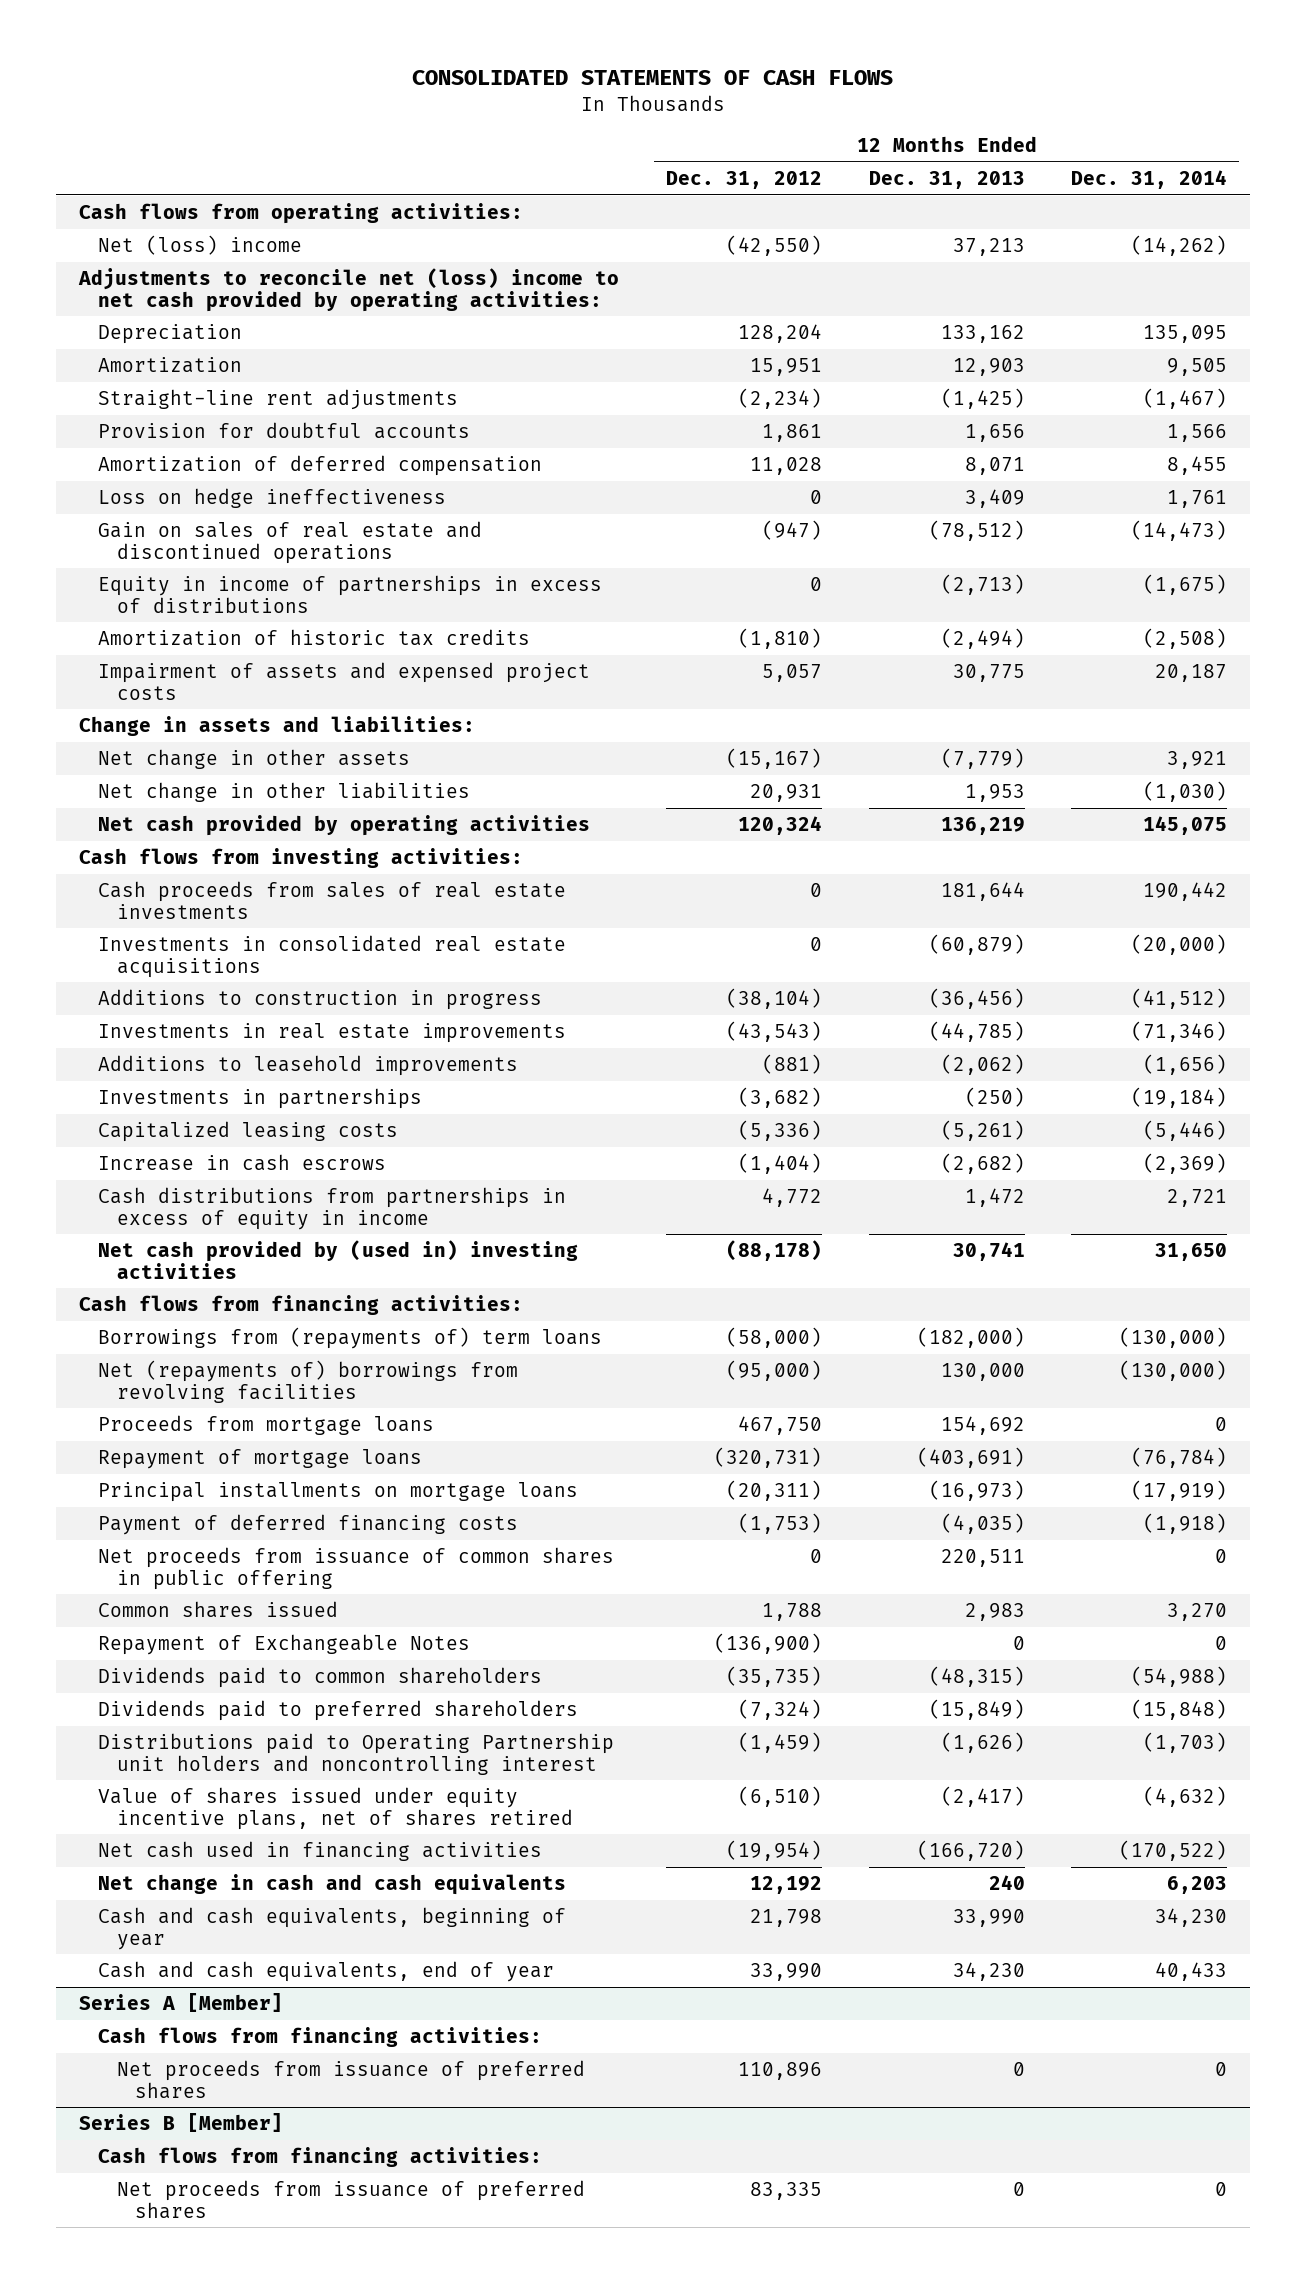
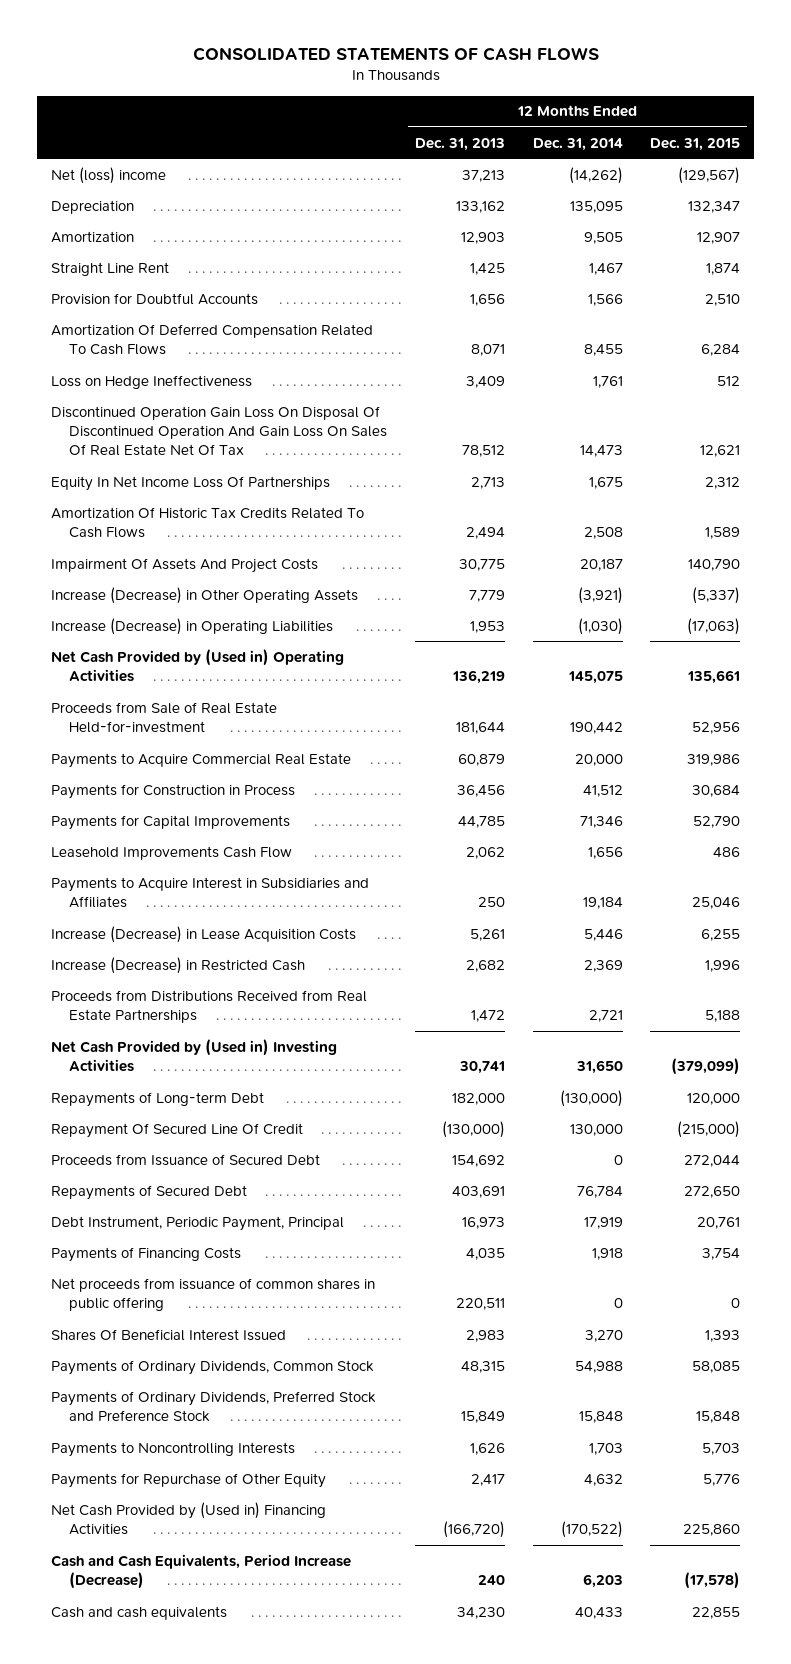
[665,170,822,189] Dec. 31, 2012 -> none
none -> [650,137,741,151] Dec. 31, 2015
[79,202,524,224] Cash flows from operating activities: -> none
[78,267,620,312] Adjustments to reconcile net (loss) income to net cash provided by operating activities: -> none
[79,715,476,736] Change in assets and liabilities: -> none
[79,847,524,868] Cash flows from investing activities: -> none
[97,1022,566,1043] Investments in real estate improvements -> none
[97,1087,422,1109] Investments in partnerships -> none
[97,1120,398,1142] Capitalized leasing costs -> none
[79,1294,524,1315] Cash flows from financing activities: -> none
[97,1481,578,1502] Principal installments on mortgage loans -> none
[97,388,458,410] Straight-line rent adjustments -> [50,261,169,276] Straight Line Rent
[940,387,1025,409] (1,425) -> [469,262,505,275] 1,425
[1143,387,1228,409] (1,467) -> [588,262,623,275] 1,467
[97,421,470,439] Provision for doubtful accounts -> [50,292,258,305] Provision for Doubtful Accounts
[97,454,542,476] Amortization of deferred compensation -> [50,323,373,356] Amortization Of Deferred Compensation Related To Cash Flows
[97,487,446,508] Loss on hedge ineffectiveness -> [50,374,252,389] Loss on Hedge Ineffectiveness
[97,520,482,564] Gain on sales of real estate and discontinued operations -> [50,405,388,457] Discontinued Operation Gain Loss On Disposal Of Discontinued Operation And Gain Loss On Sales Of Real Estate Net Of Tax
[928,519,1025,541] (78,512) -> [461,445,505,458] 78,512
[1131,519,1228,541] (14,473) -> [579,445,623,458] 14,473
[97,574,602,613] Equity in income of partnerships in excess of distributions -> [50,475,330,491] Equity In Net Income Loss Of Partnerships
[940,573,1025,595] (2,713) -> [470,476,505,489] 2,713
[1143,573,1228,595] (1,675) -> [588,476,623,489] 1,675
[97,628,530,646] Amortization of historic tax credits -> [50,506,364,539] Amortization Of Historic Tax Credits Related To Cash Flows
[940,627,1025,649] (2,494) -> [465,527,505,540] 2,494
[1143,627,1228,649] (2,508) -> [583,527,623,540] 2,508
[97,661,590,700] Impairment of assets and expensed project costs -> [50,557,318,573] Impairment Of Assets And Project Costs
[97,748,410,769] Net change in other assets -> [50,586,358,604] Increase (Decrease) in Other Operating Assets
[940,747,1025,769] (7,779) -> [468,589,505,602] 7,779
[1167,750,1228,769] 3,921 -> [577,586,623,604] (3,921)
[97,781,470,802] Net change in other liabilities -> [50,617,333,635] Increase (Decrease) in Operating Liabilities
[97,814,590,836] Net cash provided by operating activities -> [50,648,344,683] Net Cash Provided by (Used in) Operating Activities
[97,880,566,919] Cash proceeds from sales of real estate investments -> [50,701,277,734] Proceeds from Sale of Real Estate Held-for-investment
[97,934,566,978] Investments in consolidated real estate acquisitions -> [50,752,351,768] Payments to Acquire Commercial Real Estate
[928,933,1025,955] (60,879) -> [457,753,505,766] 60,879
[1131,933,1228,955] (20,000) -> [574,753,623,766] 20,000
[97,988,542,1010] Additions to construction in progress -> [50,783,295,799] Payments for Construction in Process
[928,987,1025,1009] (36,456) -> [456,784,505,797] 36,456
[1131,987,1228,1009] (41,512) -> [582,784,623,797] 41,512
none -> [50,814,290,830] Payments for Capital Improvements
[97,1054,518,1076] Additions to leasehold improvements -> [50,845,292,860] Leasehold Improvements Cash Flow
[940,1053,1025,1075] (2,062) -> [465,846,505,859] 2,062
[1143,1053,1228,1075] (1,656) -> [587,846,623,859] 1,656
none -> [50,876,369,909] Payments to Acquire Interest in Subsidiaries and Affiliates
none -> [50,925,356,943] Increase (Decrease) in Lease Acquisition Costs
[97,1153,386,1171] Increase in cash escrows -> [50,956,305,974] Increase (Decrease) in Restricted Cash
[940,1152,1025,1174] (2,682) -> [465,959,505,972] 2,682
[1143,1152,1228,1174] (2,369) -> [583,959,623,972] 2,369
[97,1186,566,1230] Cash distributions from partnerships in excess of equity in income -> [50,989,367,1024] Proceeds from Distributions Received from Real Estate Partnerships
[97,1239,578,1279] Net cash provided by (used in) investing activities -> [50,1038,337,1073] Net Cash Provided by (Used in) Investing Activities
[97,1326,602,1349] Borrowings from (repayments of) term loans -> [50,1091,264,1107] Repayments of Long-term Debt
[916,1326,1025,1348] (182,000) -> [451,1092,505,1105] 182,000
[97,1359,518,1403] Net (repayments of) borrowings from revolving facilities -> [50,1122,303,1138] Repayment Of Secured Line Of Credit
[940,1362,1025,1381] 130,000 -> [441,1120,505,1138] (130,000)
[1119,1359,1228,1381] (130,000) -> [569,1123,623,1136] 130,000
[97,1414,434,1435] Proceeds from mortgage loans -> [50,1153,320,1166] Proceeds from Issuance of Secured Debt
[97,1448,422,1469] Repayment of mortgage loans -> [50,1184,247,1200] Repayments of Secured Debt
[916,1446,1025,1468] (403,691) -> [451,1185,505,1198] 403,691
[1131,1446,1228,1468] (76,784) -> [576,1185,623,1198] 76,784
none -> [50,1215,344,1231] Debt Instrument, Periodic Payment, Principal
[97,1513,518,1535] Payment of deferred financing costs -> [50,1246,241,1262] Payments of Financing Costs
[940,1512,1025,1534] (4,035) -> [465,1247,505,1260] 4,035
[1143,1512,1228,1534] (1,918) -> [591,1247,623,1260] 1,918
[97,1633,470,1655] Repayment of Exchangeable Notes -> none
[97,1699,578,1721] Dividends paid to preferred shareholders -> none
[97,1786,573,1830] Value of shares issued under equity incentive plans, net of shares retired -> none
[97,1960,554,1982] Cash and cash equivalents, end of year -> none
[79,1992,284,2012] Series A [Member] -> none
[97,2026,542,2047] Cash flows from financing activities: -> none
[116,2059,585,2099] Net proceeds from issuance of preferred shares -> none
[79,2112,284,2132] Series B [Member] -> none
[97,2146,542,2167] Cash flows from financing activities: -> none
[116,2179,585,2219] Net proceeds from issuance of preferred shares -> none
[97,1600,338,1618] Common shares issued -> [50,1328,286,1341] Shares Of Beneficial Interest Issued
[97,1666,542,1688] Dividends paid to common shareholders -> [50,1359,374,1375] Payments of Ordinary Dividends, Common Stock
[928,1665,1025,1687] (48,315) -> [460,1360,505,1373] 48,315
[1131,1665,1228,1687] (54,988) -> [574,1360,623,1373] 54,988
none -> [50,1390,376,1423] Payments of Ordinary Dividends, Preferred Stock and Preference Stock
[97,1732,614,1775] Distributions paid to Operating Partnership unit holders and noncontrolling interest -> [50,1441,295,1457] Payments to Noncontrolling Interests
[940,1731,1025,1753] (1,626) -> [469,1442,505,1455] 1,626
[1143,1731,1228,1753] (1,703) -> [588,1442,623,1455] 1,703
none -> [50,1472,326,1488] Payments for Repurchase of Other Equity
[97,1840,542,1861] Net cash used in financing activities -> [50,1501,326,1536] Net Cash Provided by (Used in) Financing Activities
[97,1873,566,1895] Net change in cash and cash equivalents -> [50,1553,351,1590] Cash and Cash Equivalents, Period Increase (Decrease)
[97,1906,566,1950] Cash and cash equivalents, beginning of year -> [50,1605,227,1620] Cash and cash equivalents
[952,1908,1025,1927] 33,990 -> [456,1606,505,1619] 34,230
[1155,1907,1228,1927] 34,230 -> [574,1606,623,1619] 40,433

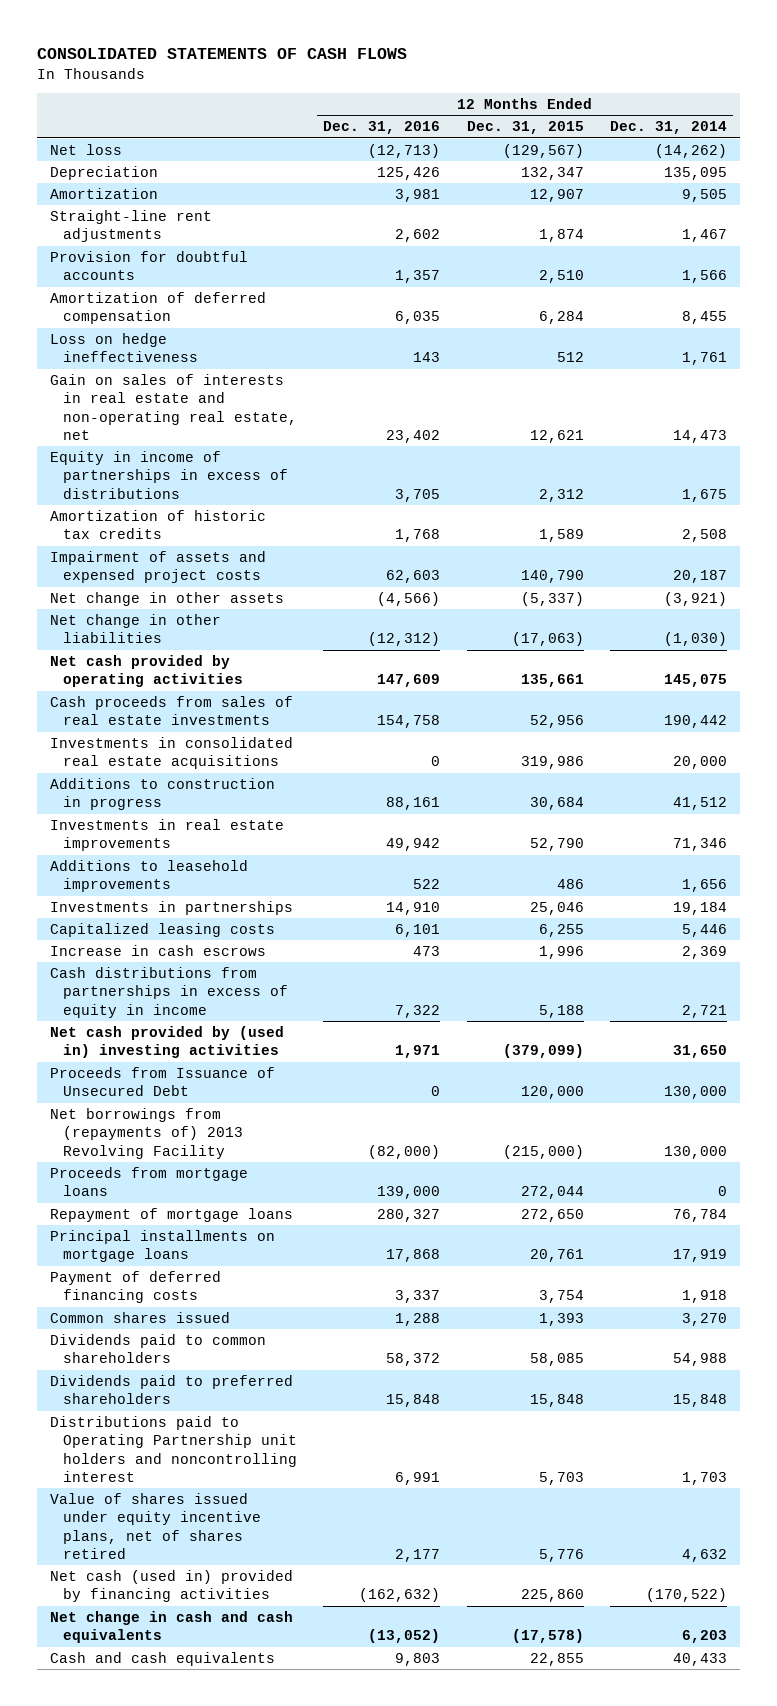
[414,137,505,151] Dec. 31, 2013 -> none
none -> [323,121,441,135] Dec. 31, 2016
[50,166,166,184] Net (loss) income -> [50,143,123,155] Net loss
[50,1091,264,1107] Repayments of Long-term Debt -> none
[50,1277,375,1312] Net proceeds from issuance of common shares in public offering -> none
[50,261,169,276] Straight Line Rent -> [50,209,213,243] Straight-line rent adjustments
[50,292,258,305] Provision for Doubtful Accounts -> [50,250,249,281] Provision for doubtful accounts
[50,323,373,356] Amortization Of Deferred Compensation Related To Cash Flows -> [50,291,267,325] Amortization of deferred compensation
[50,374,252,389] Loss on Hedge Ineffectiveness -> [50,332,199,363] Loss on hedge ineffectiveness
[50,405,388,457] Discontinued Operation Gain Loss On Disposal Of Discontinued Operation And Gain Loss On Sales Of Real Estate Net Of Tax -> [50,373,298,441] Gain on sales of interests in real estate and non-operating real estate, net
[50,475,330,491] Equity In Net Income Loss Of Partnerships -> [50,450,289,499] Equity in income of partnerships in excess of distributions
[50,506,364,539] Amortization Of Historic Tax Credits Related To Cash Flows -> [50,509,267,540] Amortization of historic tax credits
[50,557,318,573] Impairment Of Assets And Project Costs -> [50,550,267,584] Impairment of assets and expensed project costs
[50,586,358,604] Increase (Decrease) in Other Operating Assets -> [50,591,285,606] Net change in other assets
[50,617,333,635] Increase (Decrease) in Operating Liabilities -> [50,613,222,644] Net change in other liabilities
[50,648,344,683] Net Cash Provided by (Used in) Operating Activities -> [50,654,244,688] Net cash provided by operating activities
[50,701,277,734] Proceeds from Sale of Real Estate Held-for-investment -> [50,695,294,726] Cash proceeds from sales of real estate investments
[50,752,351,768] Payments to Acquire Commercial Real Estate -> [50,736,294,770] Investments in consolidated real estate acquisitions
[50,783,295,799] Payments for Construction in Process -> [50,777,276,811] Additions to construction in progress
[50,814,290,830] Payments for Capital Improvements -> [50,818,285,852] Investments in real estate improvements
[50,845,292,860] Leasehold Improvements Cash Flow -> [50,859,249,893] Additions to leasehold improvements
[50,876,369,909] Payments to Acquire Interest in Subsidiaries and Affiliates -> [50,900,294,915] Investments in partnerships
[50,925,356,943] Increase (Decrease) in Lease Acquisition Costs -> [50,922,276,937] Capitalized leasing costs
[50,956,305,974] Increase (Decrease) in Restricted Cash -> [50,944,267,956] Increase in cash escrows
[50,989,367,1024] Proceeds from Distributions Received from Real Estate Partnerships -> [50,966,289,1018] Cash distributions from partnerships in excess of equity in income
[50,1038,337,1073] Net Cash Provided by (Used in) Investing Activities -> [50,1025,285,1059] Net cash provided by (used in) investing activities
none -> [50,1066,276,1097] Proceeds from Issuance of Unsecured Debt
[50,1122,303,1138] Repayment Of Secured Line Of Credit -> [50,1107,244,1159] Net borrowings from (repayments of) 2013 Revolving Facility
[50,1153,320,1166] Proceeds from Issuance of Secured Debt -> [50,1166,249,1197] Proceeds from mortgage loans
[50,1184,247,1200] Repayments of Secured Debt -> [50,1207,294,1222] Repayment of mortgage loans
[50,1215,344,1231] Debt Instrument, Periodic Payment, Principal -> [50,1229,276,1263] Principal installments on mortgage loans
[50,1246,241,1262] Payments of Financing Costs -> [50,1270,222,1304] Payment of deferred financing costs
[50,1328,286,1341] Shares Of Beneficial Interest Issued -> [50,1311,231,1323] Common shares issued
[50,1359,374,1375] Payments of Ordinary Dividends, Common Stock -> [50,1333,267,1364] Dividends paid to common shareholders
[50,1390,376,1423] Payments of Ordinary Dividends, Preferred Stock and Preference Stock -> [50,1374,294,1405] Dividends paid to preferred shareholders
[50,1441,295,1457] Payments to Noncontrolling Interests -> [50,1415,298,1483] Distributions paid to Operating Partnership unit holders and noncontrolling interest
[50,1472,326,1488] Payments for Repurchase of Other Equity -> [50,1492,262,1560] Value of shares issued under equity incentive plans, net of shares retired
[50,1501,326,1536] Net Cash Provided by (Used in) Financing Activities -> [50,1569,294,1603] Net cash (used in) provided by financing activities
[50,1553,351,1590] Cash and Cash Equivalents, Period Increase (Decrease) -> [50,1610,294,1644] Net change in cash and cash equivalents

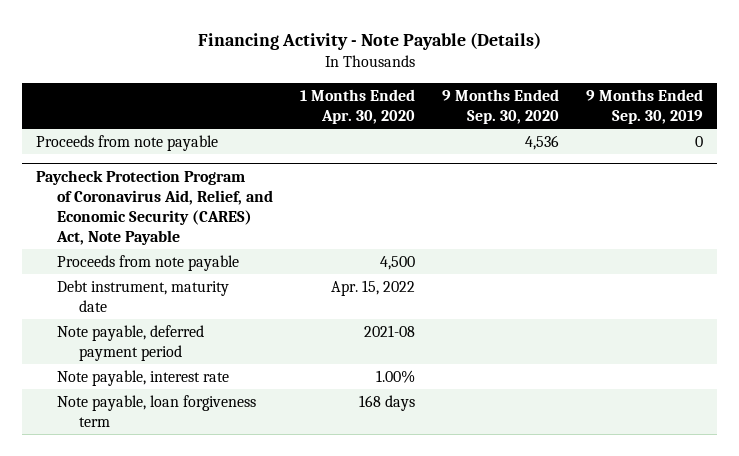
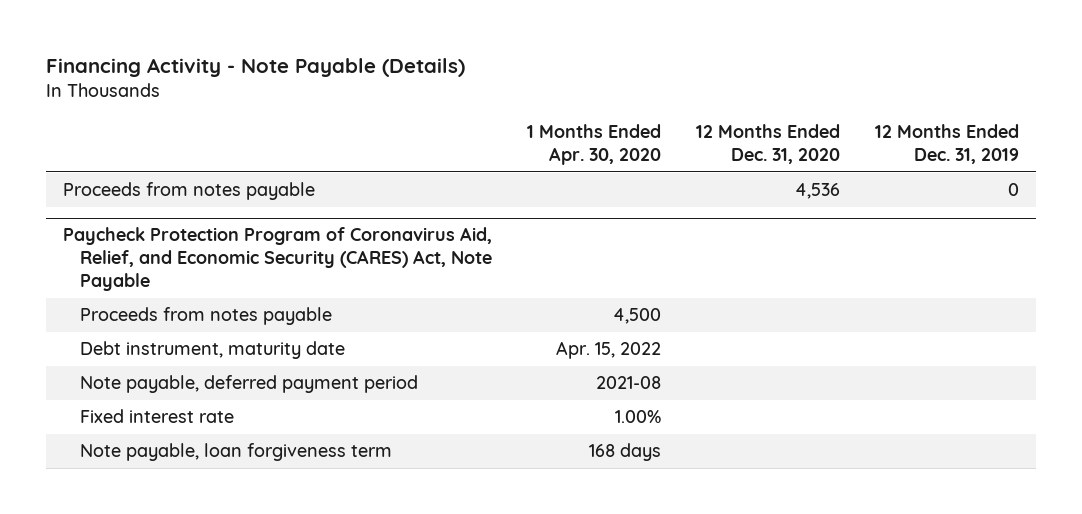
[442,88,560,124] 9 Months Ended Sep. 30, 2020 -> none
[586,88,704,124] 9 Months Ended Sep. 30, 2019 -> none
none -> [696,124,841,165] 12 Months Ended Dec. 31, 2020
none -> [874,124,1019,165] 12 Months Ended Dec. 31, 2019
[35,134,218,151] Proceeds from note payable -> [63,182,316,201] Proceeds from notes payable
[57,254,240,271] Proceeds from note payable -> [80,307,333,326] Proceeds from notes payable
[57,369,230,386] Note payable, interest rate -> [80,409,235,424] Fixed interest rate

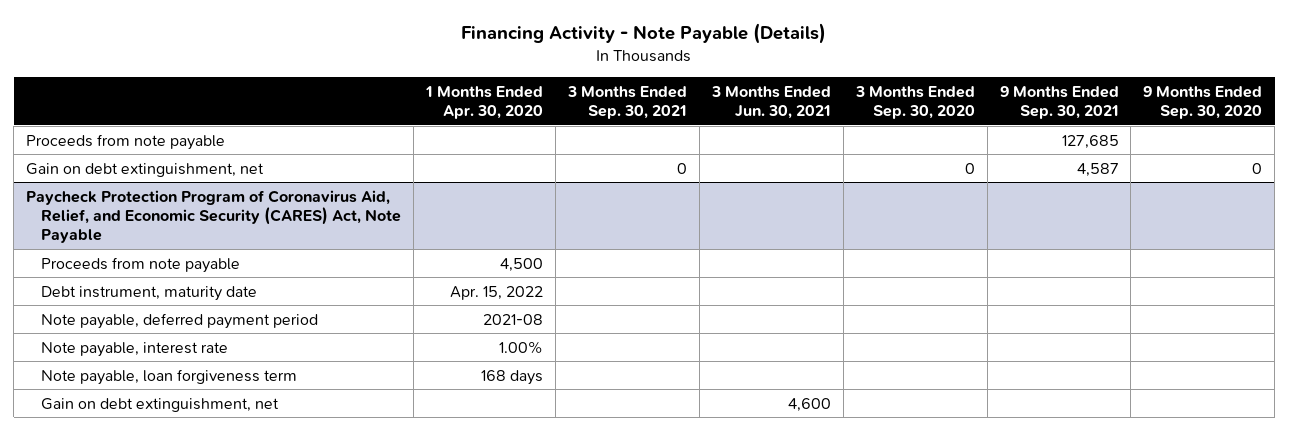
[696,124,841,165] 12 Months Ended Dec. 31, 2020 -> none
[874,124,1019,165] 12 Months Ended Dec. 31, 2019 -> none
none -> [566,85,687,119] 3 Months Ended Sep. 30, 2021
none -> [710,85,831,119] 3 Months Ended Jun. 30, 2021
none -> [854,85,975,119] 3 Months Ended Sep. 30, 2020
none -> [999,85,1119,119] 9 Months Ended Sep. 30, 2021
none -> [1143,85,1263,119] 9 Months Ended Sep. 30, 2020
[63,182,316,201] Proceeds from notes payable -> [26,133,226,150] Proceeds from note payable
none -> [26,162,265,177] Gain on debt extinguishment, net
[80,307,333,326] Proceeds from notes payable -> [40,256,240,273] Proceeds from note payable
[80,409,235,424] Fixed interest rate -> [40,341,228,357] Note payable, interest rate
none -> [40,397,279,412] Gain on debt extinguishment, net

